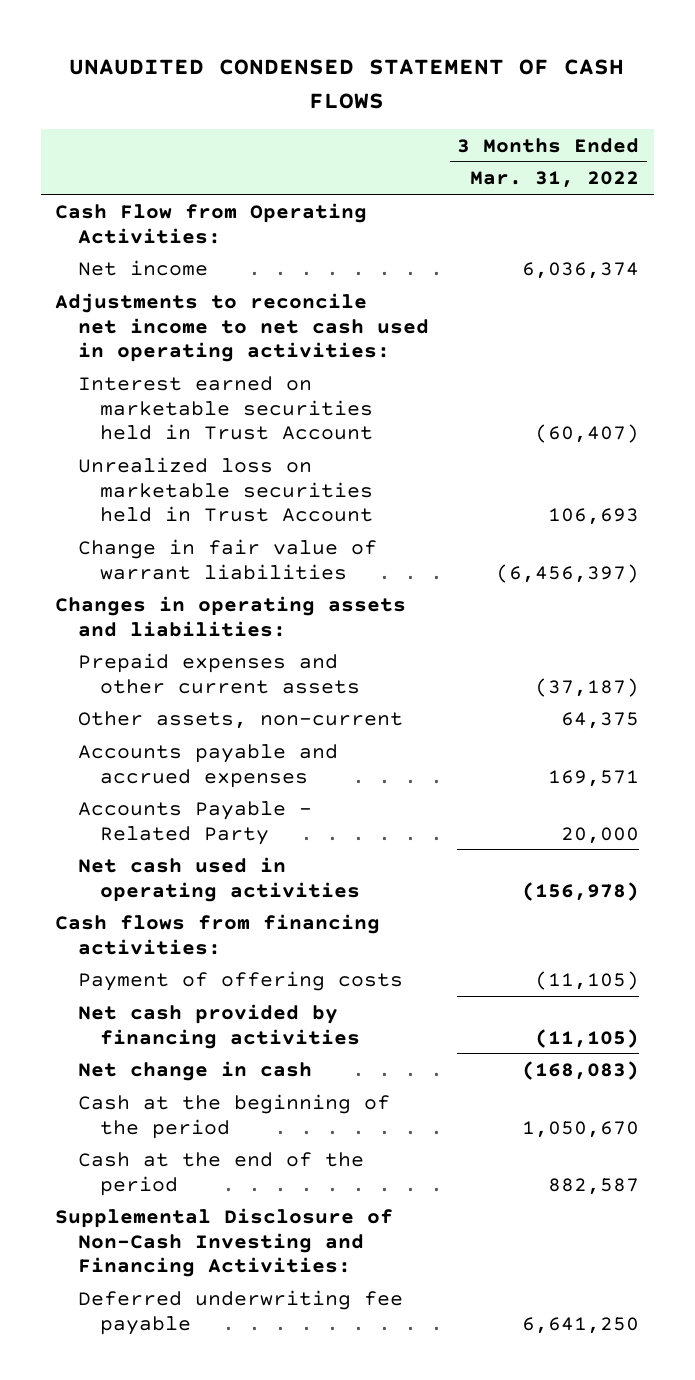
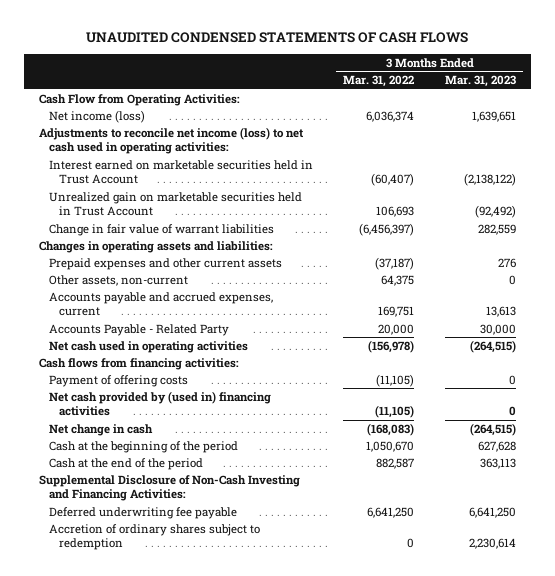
[69,59,625,109] UNAUDITED CONDENSED STATEMENT OF CASH FLOWS -> [86,32,469,44] UNAUDITED CONDENSED STATEMENTS OF CASH FLOWS
none -> [444,75,516,88] Mar. 31, 2023
[77,259,208,276] Net income -> [49,109,146,123] Net income (loss)
[55,292,429,363] Adjustments to reconcile net income to net cash used in operating activities: -> [39,126,305,155] Adjustments to reconcile net income (loss) to net cash used in operating activities:
[77,456,373,523] Unrealized loss on marketable securities held in Trust Account -> [49,191,303,217] Unrealized gain on marketable securities held in Trust Account
[77,743,338,788] Accounts payable and accrued expenses -> [49,291,274,317] Accounts payable and accrued expenses, current
[548,769,640,787] 169,571 -> [378,306,415,318] 169,751
[77,1003,360,1049] Net cash provided by financing activities -> [49,390,272,417] Net cash provided by (used in) financing activities
none -> [49,523,261,551] Accretion of ordinary shares subject to redemption

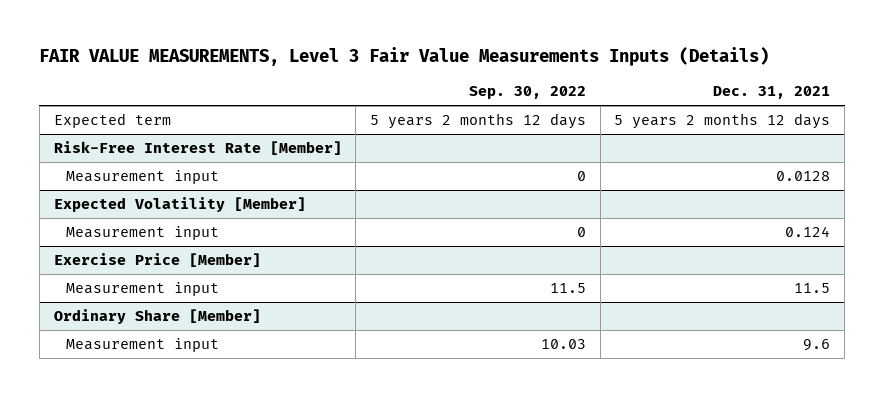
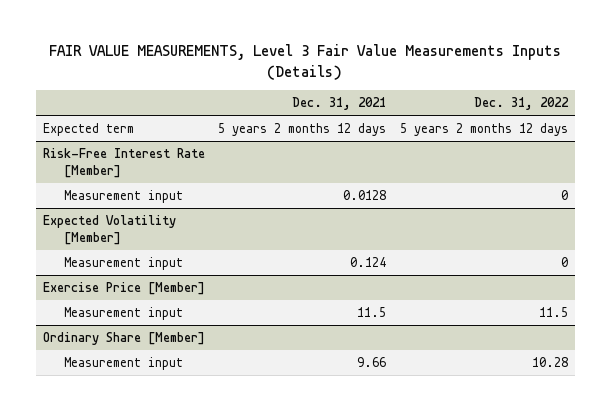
[469,86,587,100] Sep. 30, 2022 -> none
none -> [474,97,570,111] Dec. 31, 2022
[803,339,831,352] 9.6 -> [357,357,387,368] 9.66

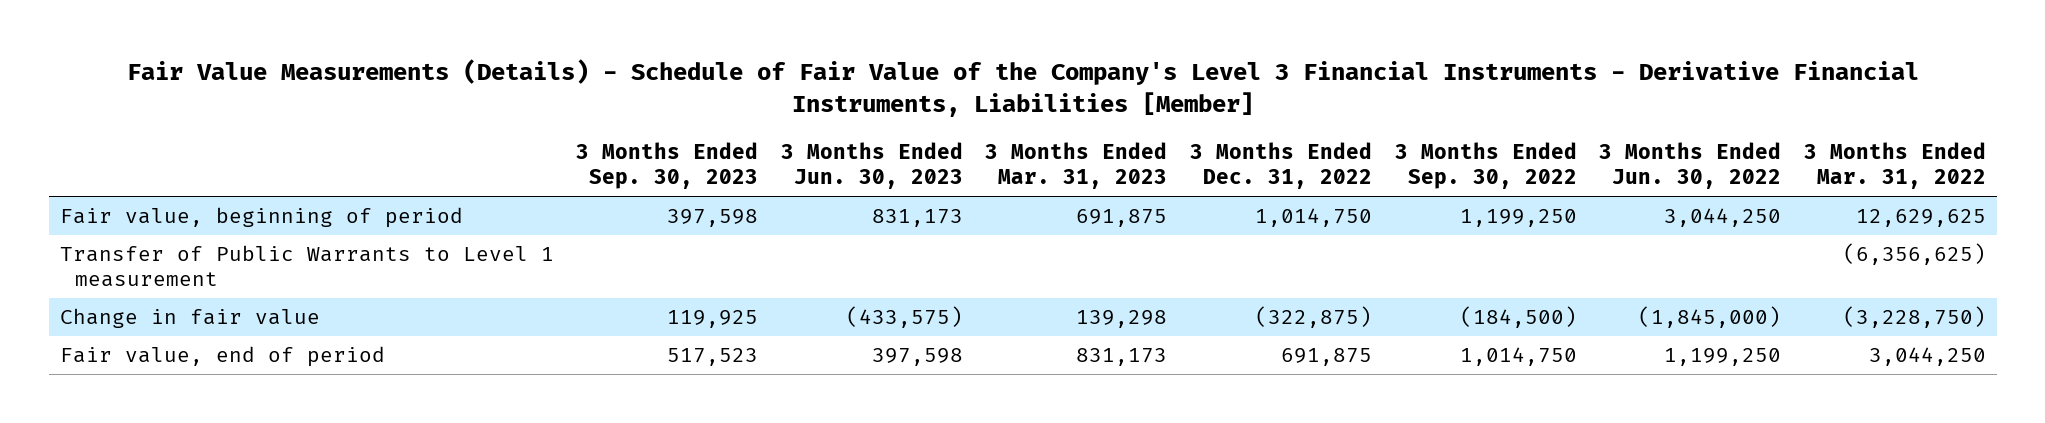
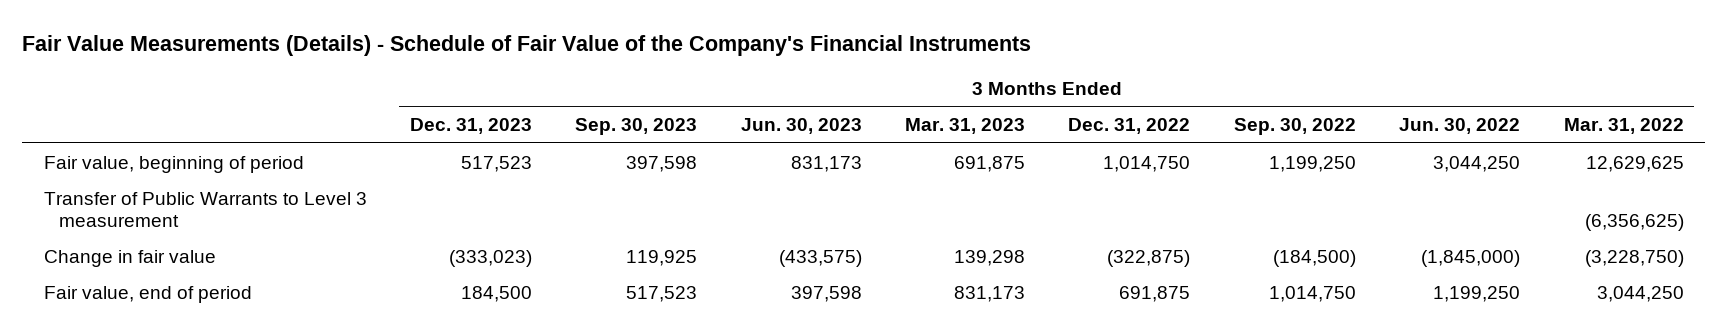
[126,59,1919,118] Fair Value Measurements (Details) - Schedule of Fair Value of the Company's Level 3 Financial Instruments - Derivative Financial Instruments, Liabilities [Member] -> [21,35,1031,57] Fair Value Measurements (Details) - Schedule of Fair Value of the Company's Financial Instruments
none -> [410,118,533,135] Dec. 31, 2023
[59,245,554,288] Transfer of Public Warrants to Level 1 measurement -> [43,191,367,227] Transfer of Public Warrants to Level 3 measurement

